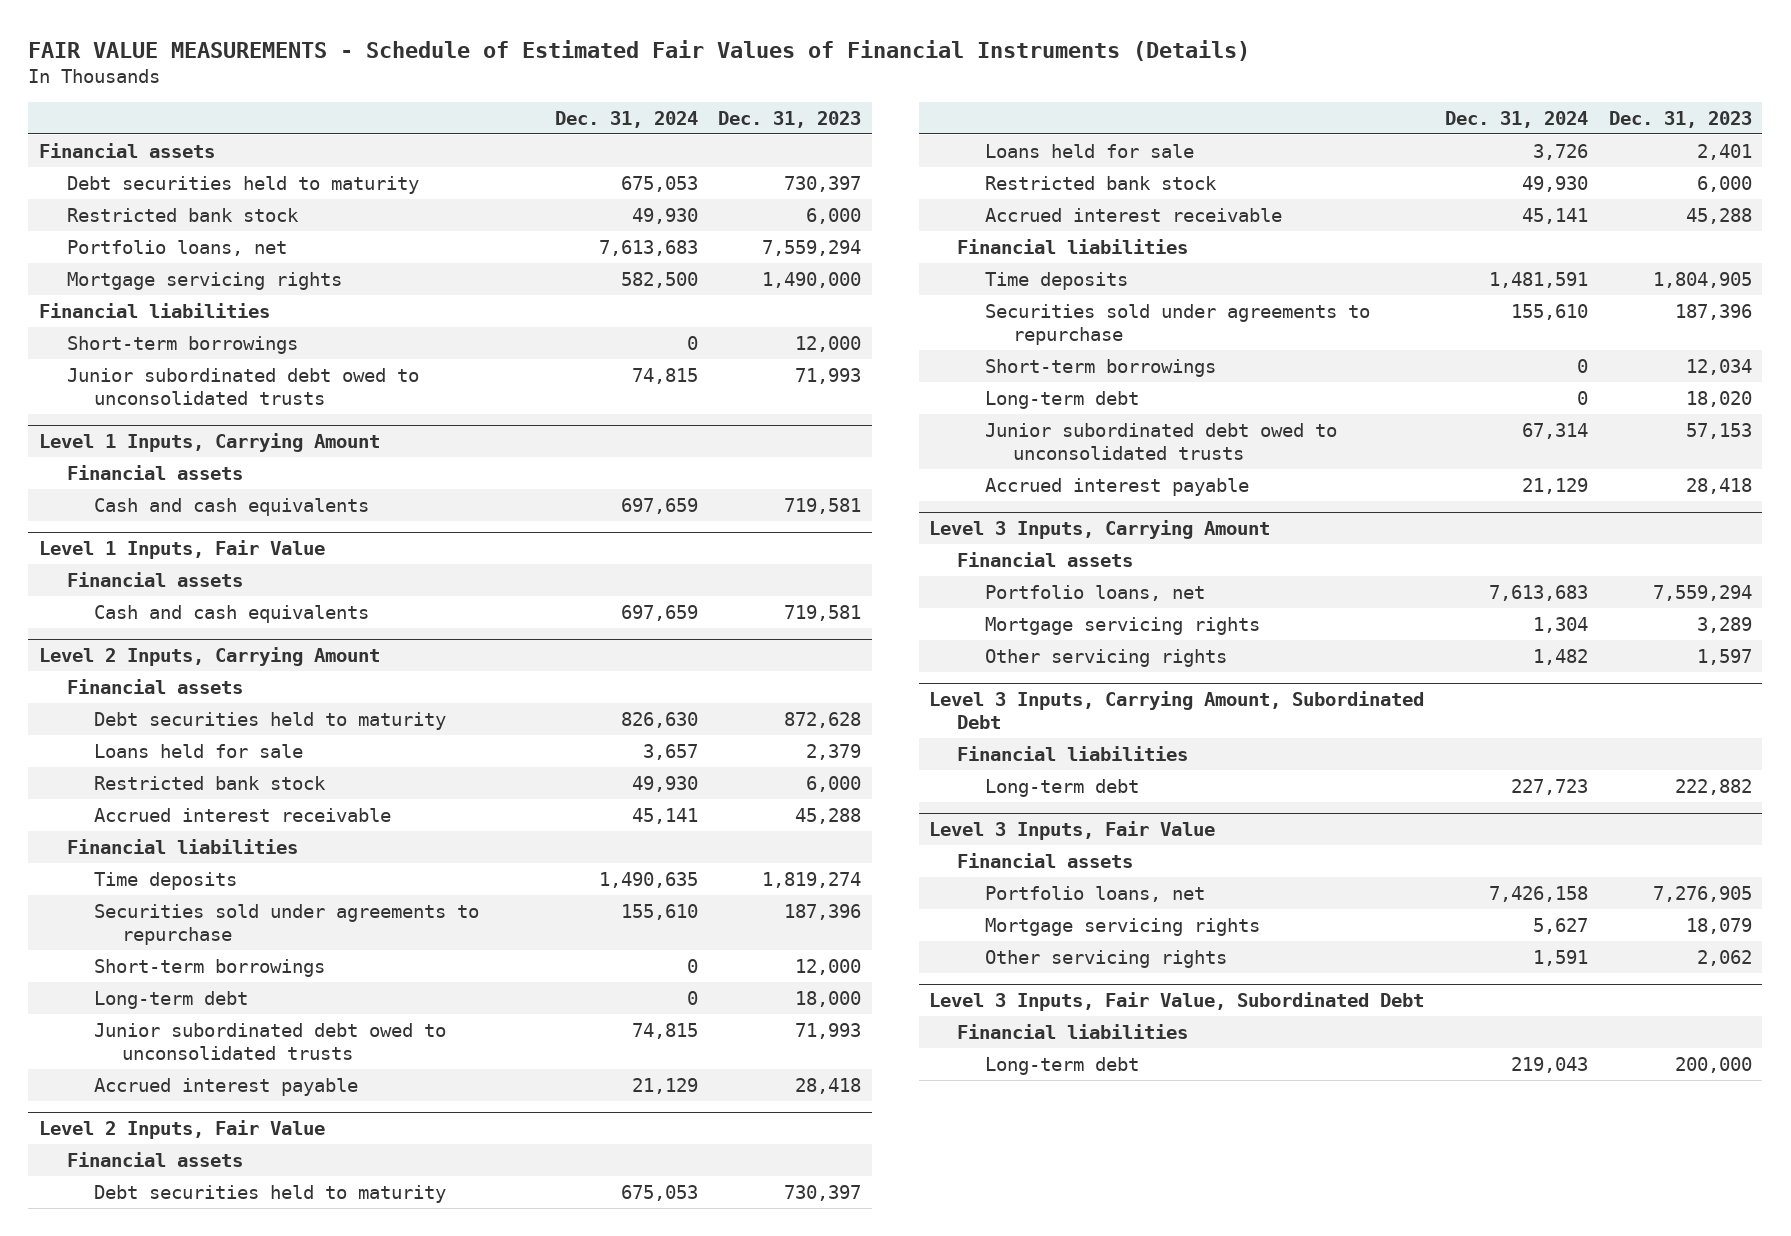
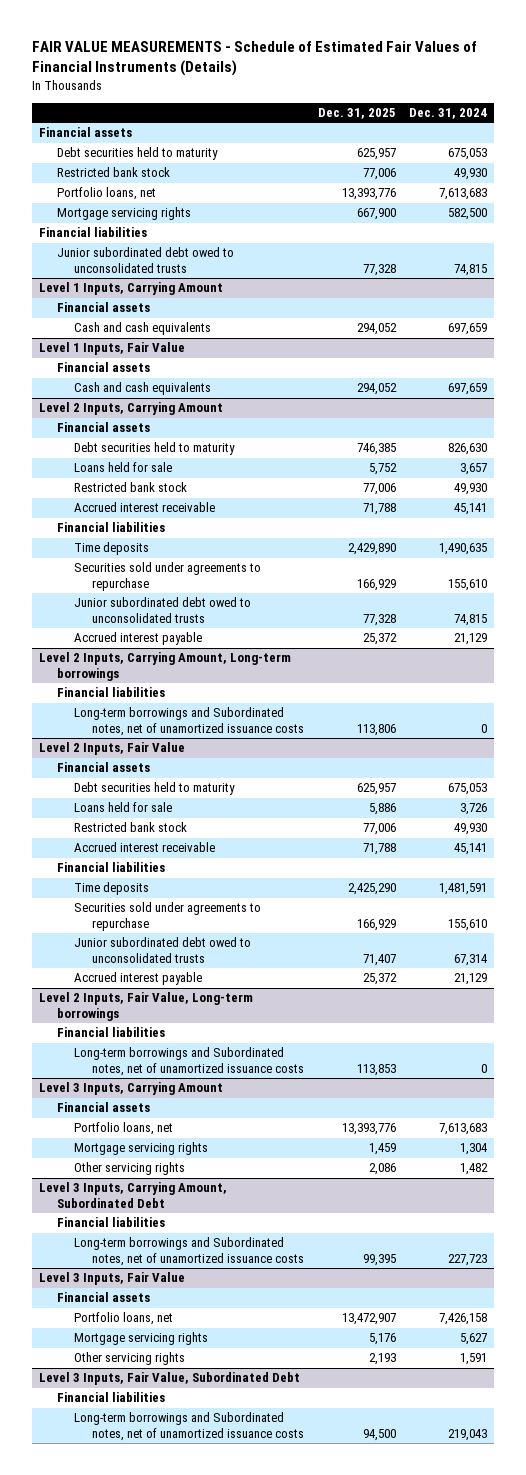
[718,110,862,128] Dec. 31, 2023 -> none
none -> [317,108,396,120] Dec. 31, 2025
[66,335,298,354] Short-term borrowings -> none
[94,958,326,977] Short-term borrowings -> none
[94,990,249,1009] Long-term debt -> none
none -> [39,652,292,681] Level 2 Inputs, Carrying Amount, Long-term borrowings
none -> [56,687,165,698] Financial liabilities
none -> [74,707,305,736] Long-term borrowings and Subordinated notes, net of unamortized issuance costs
[984,358,1216,377] Short-term borrowings -> none
[984,390,1139,409] Long-term debt -> none
none -> [39,992,254,1021] Level 2 Inputs, Fair Value, Long-term borrowings
none -> [56,1027,165,1038] Financial liabilities
none -> [74,1047,305,1076] Long-term borrowings and Subordinated notes, net of unamortized issuance costs
[984,778,1139,797] Long-term debt -> [74,1237,305,1266] Long-term borrowings and Subordinated notes, net of unamortized issuance costs
[984,1056,1139,1075] Long-term debt -> [74,1412,305,1441] Long-term borrowings and Subordinated notes, net of unamortized issuance costs

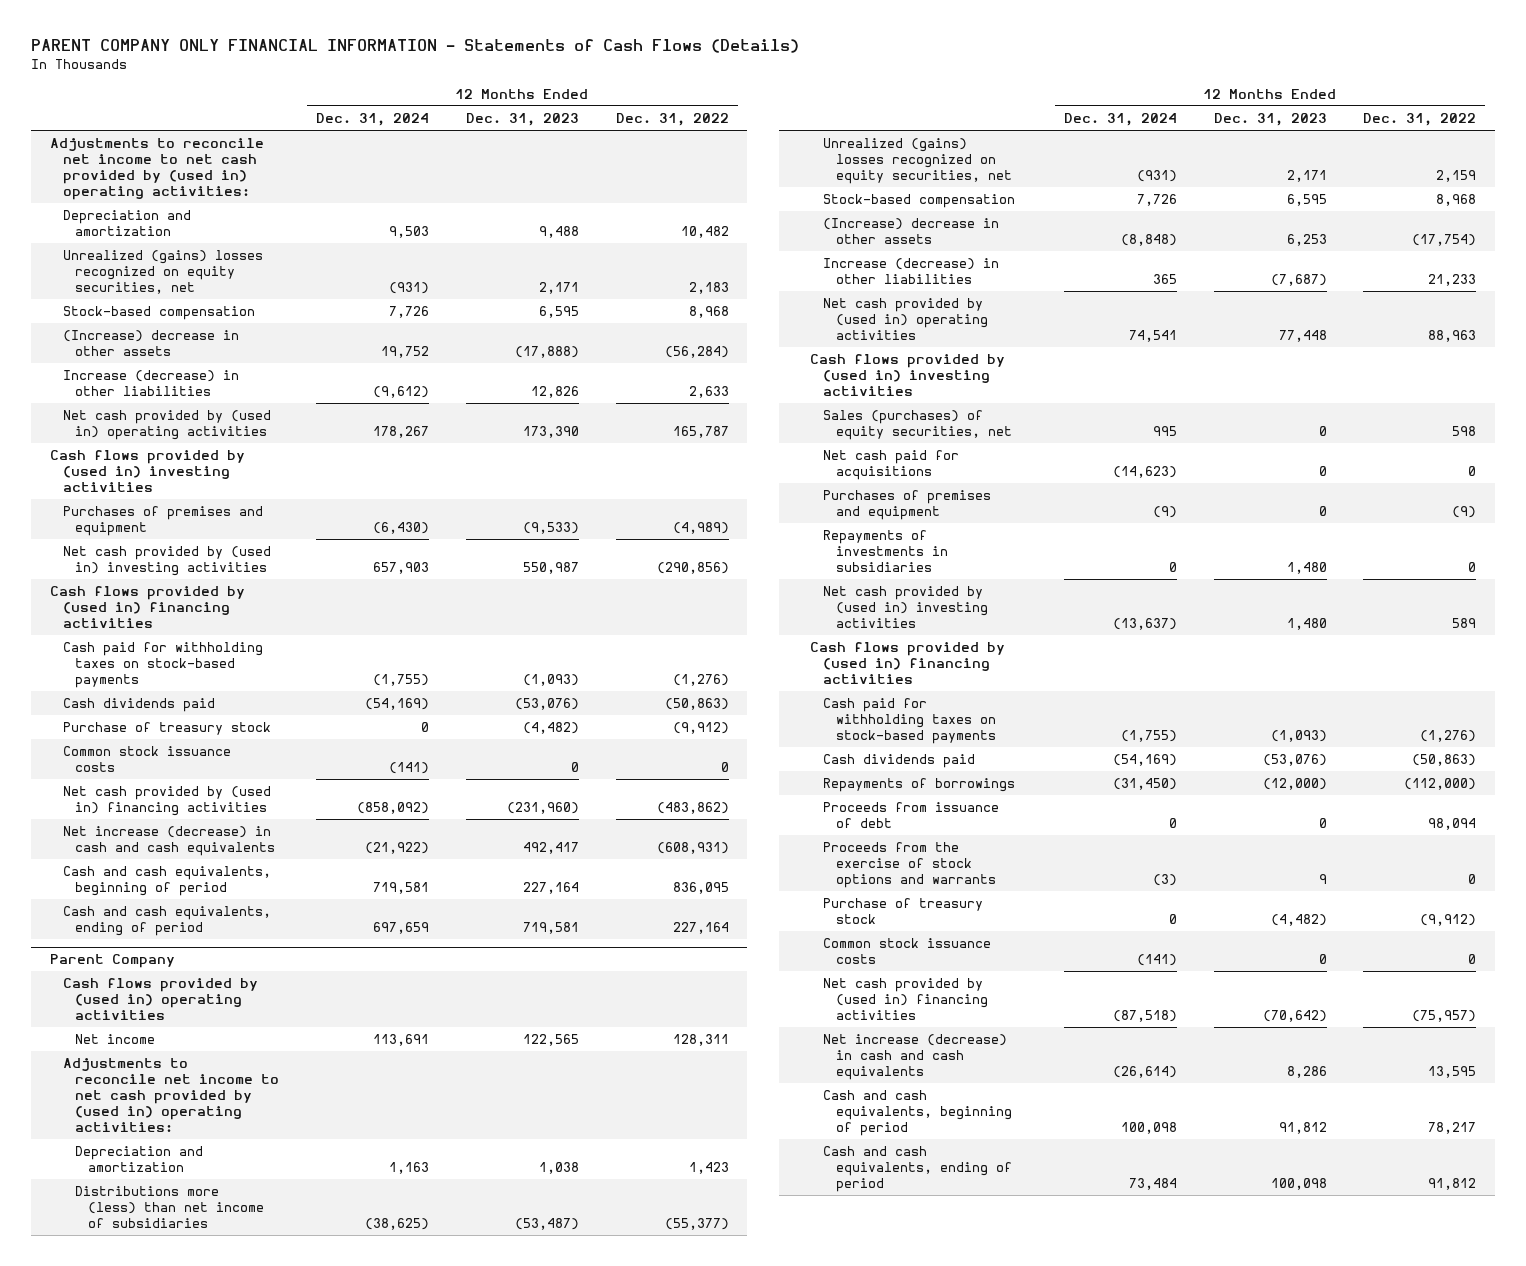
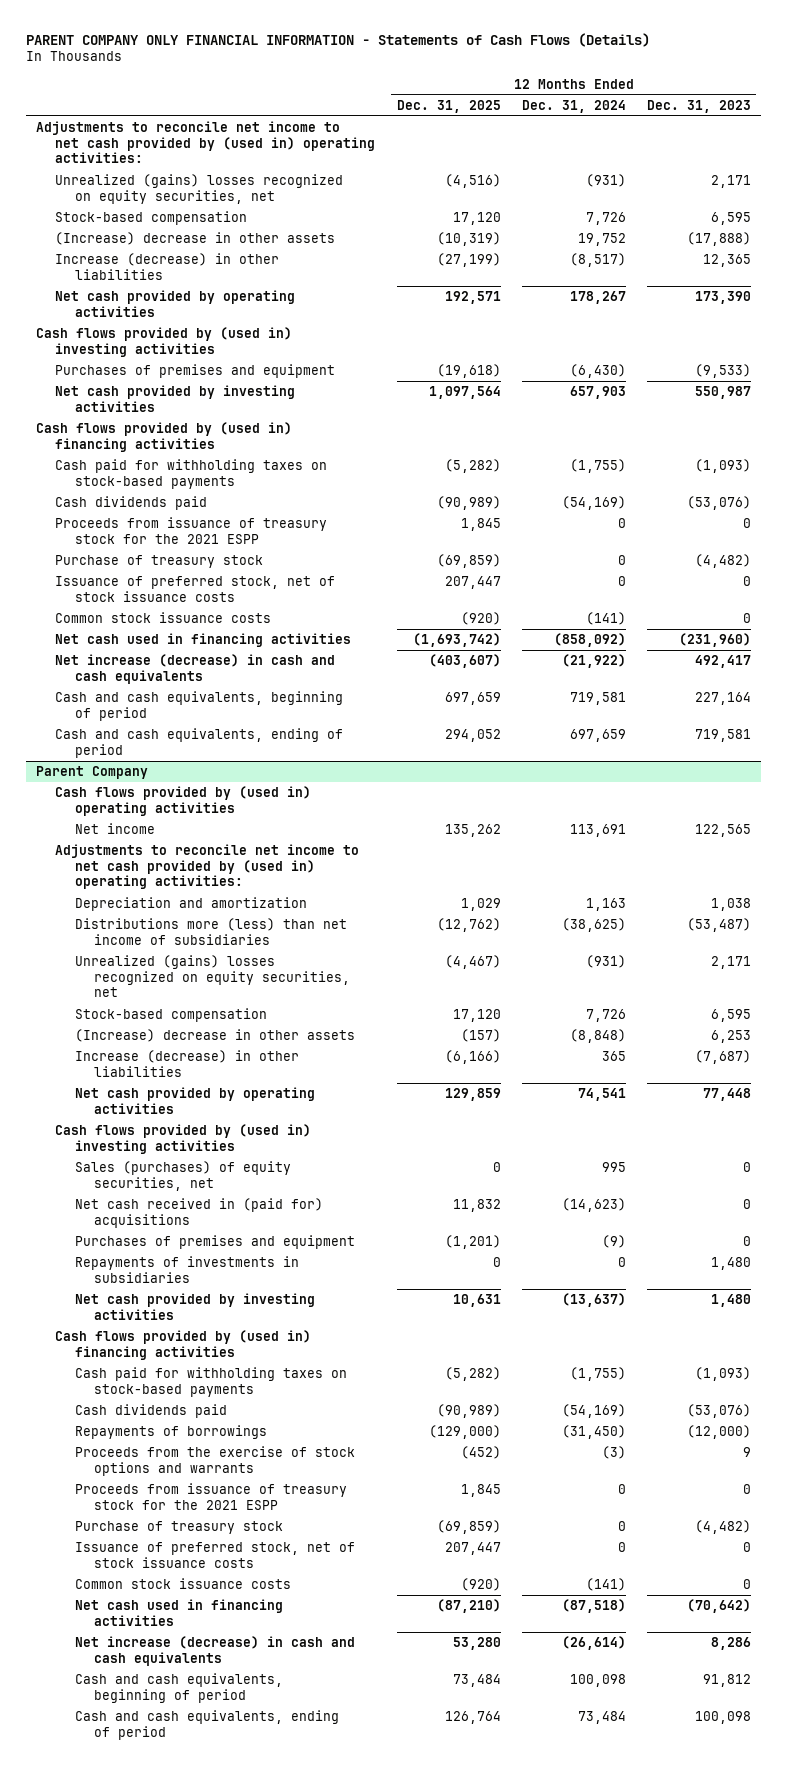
[615,112,729,126] Dec. 31, 2022 -> none
none -> [396,99,501,113] Dec. 31, 2025
[62,209,191,237] Depreciation and amortization -> none
[372,386,429,399] (9,612) -> [569,252,626,267] (8,517)
[530,386,579,399] 12,826 -> [702,253,751,267] 12,365
[62,409,271,441] Net cash provided by (used in) operating activities -> [55,289,296,317] Net cash provided by operating activities
[62,545,271,577] Net cash provided by (used in) investing activities -> [55,384,296,412] Net cash provided by investing activities
none -> [55,516,328,544] Proceeds from issuance of treasury stock for the 2021 ESPP
none -> [55,575,336,602] Issuance of preferred stock, net of stock issuance costs
[62,785,271,817] Net cash provided by (used in) financing activities -> [55,632,352,647] Net cash used in financing activities
[822,297,988,341] Net cash provided by (used in) operating activities -> [74,1086,315,1114] Net cash provided by operating activities
[822,449,959,481] Net cash paid for acquisitions -> [74,1197,323,1228] Net cash received in (paid for) acquisitions
[822,585,988,629] Net cash provided by (used in) investing activities -> [74,1292,315,1320] Net cash provided by investing activities
[822,801,999,829] Proceeds from issuance of debt -> none
none -> [74,1482,347,1510] Proceeds from issuance of treasury stock for the 2021 ESPP
none -> [74,1541,355,1568] Issuance of preferred stock, net of stock issuance costs
[822,977,988,1021] Net cash provided by (used in) financing activities -> [74,1598,283,1626] Net cash used in financing activities

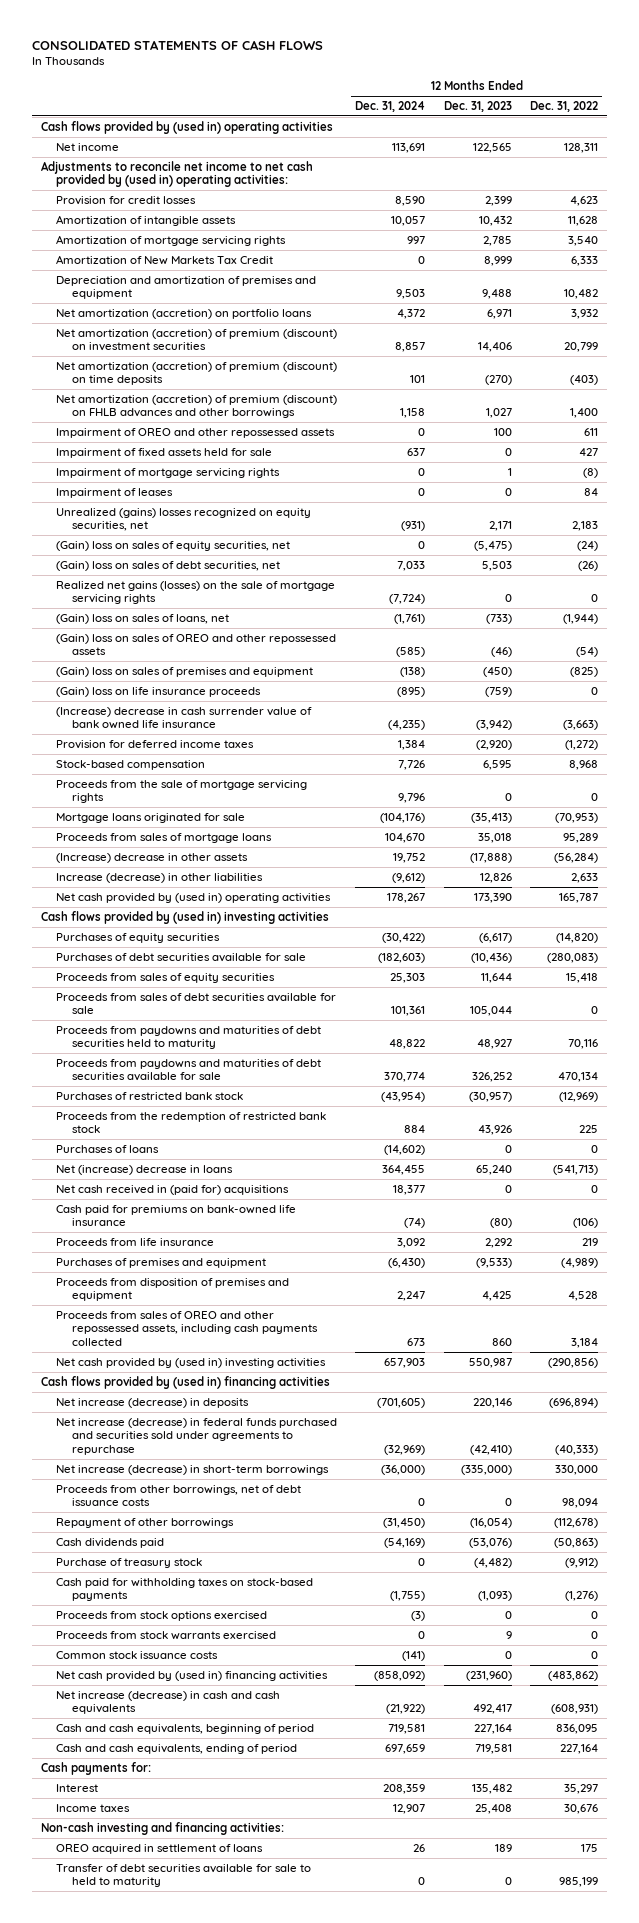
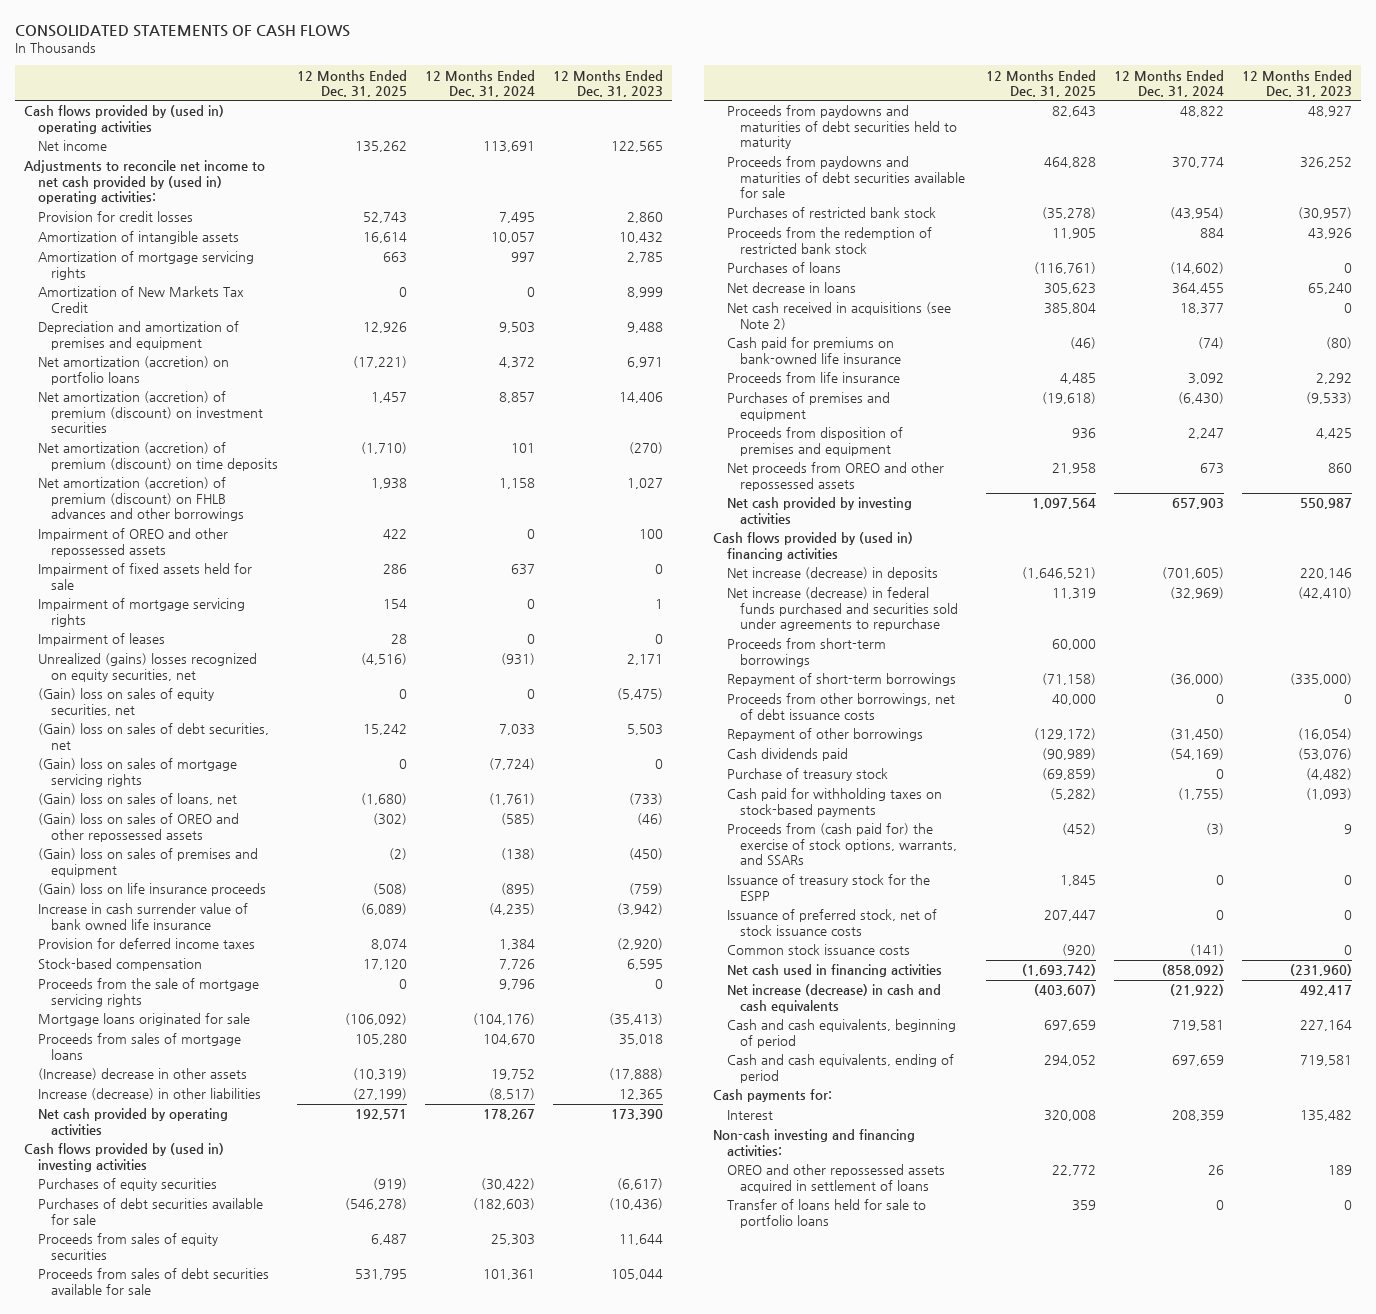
[529,101,598,113] Dec. 31, 2022 -> none
none -> [296,69,407,98] 12 Months Ended Dec. 31, 2025
[395,195,426,206] 8,590 -> [498,212,535,224] 7,495
[484,195,512,206] 2,399 -> [626,212,663,224] 2,860
[56,580,336,605] Realized net gains (losses) on the sale of mortgage servicing rights -> [37,758,237,787] (Gain) loss on sales of mortgage servicing rights
[56,706,313,730] (Increase) decrease in cash surrender value of bank owned life insurance -> [37,903,248,930] Increase in cash surrender value of bank owned life insurance
[392,872,426,883] (9,612) -> [488,1088,535,1101] (8,517)
[479,872,512,883] 12,826 -> [618,1089,663,1101] 12,365
[56,892,332,903] Net cash provided by (used in) operating activities -> [37,1108,228,1135] Net cash provided by operating activities
[56,1164,234,1175] Net (increase) decrease in loans -> [726,282,856,294] Net decrease in loans
[56,1184,290,1195] Net cash received in (paid for) acquisitions -> [726,302,951,330] Net cash received in acquisitions (see Note 2)
[56,1310,318,1346] Proceeds from sales of OREO and other repossessed assets, including cash payments collected -> [726,462,944,491] Net proceeds from OREO and other repossessed assets
[56,1357,327,1368] Net cash provided by (used in) investing activities -> [726,497,912,524] Net cash provided by investing activities
none -> [726,638,886,667] Proceeds from short-term borrowings
[56,1464,330,1475] Net increase (decrease) in short-term borrowings -> [726,673,956,687] Repayment of short-term borrowings
[56,1610,268,1621] Proceeds from stock options exercised -> none
[56,1630,277,1640] Proceeds from stock warrants exercised -> none
none -> [726,823,958,866] Proceeds from (cash paid for) the exercise of stock options, warrants, and SSARs
none -> [726,874,930,901] Issuance of treasury stock for the ESPP
none -> [726,909,937,936] Issuance of preferred stock, net of stock issuance costs
[56,1670,329,1681] Net cash provided by (used in) financing activities -> [726,964,942,978] Net cash used in financing activities
[56,1803,131,1812] Income taxes -> none
[56,1843,264,1854] OREO acquired in settlement of loans -> [726,1164,945,1193] OREO and other repossessed assets acquired in settlement of loans
[56,1863,312,1888] Transfer of debt securities available for sale to held to maturity -> [726,1199,926,1228] Transfer of loans held for sale to portfolio loans

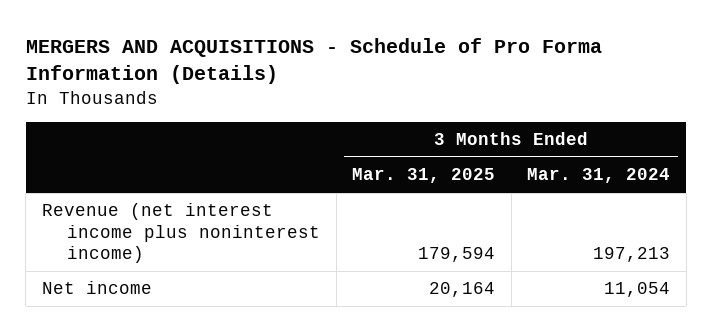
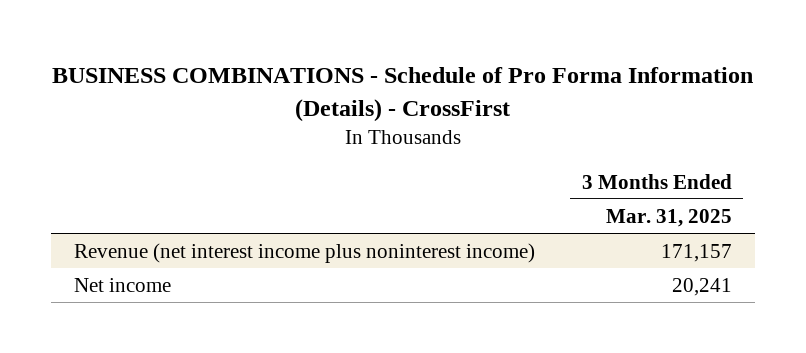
[25,38,602,85] MERGERS AND ACQUISITIONS - Schedule of Pro Forma Information (Details) -> [52,67,754,122] BUSINESS COMBINATIONS - Schedule of Pro Forma Information (Details) - CrossFirst
[527,168,671,184] Mar. 31, 2024 -> none
[418,247,496,263] 179,594 -> [660,243,732,262] 171,157
[429,282,496,298] 20,164 -> [671,277,732,296] 20,241

